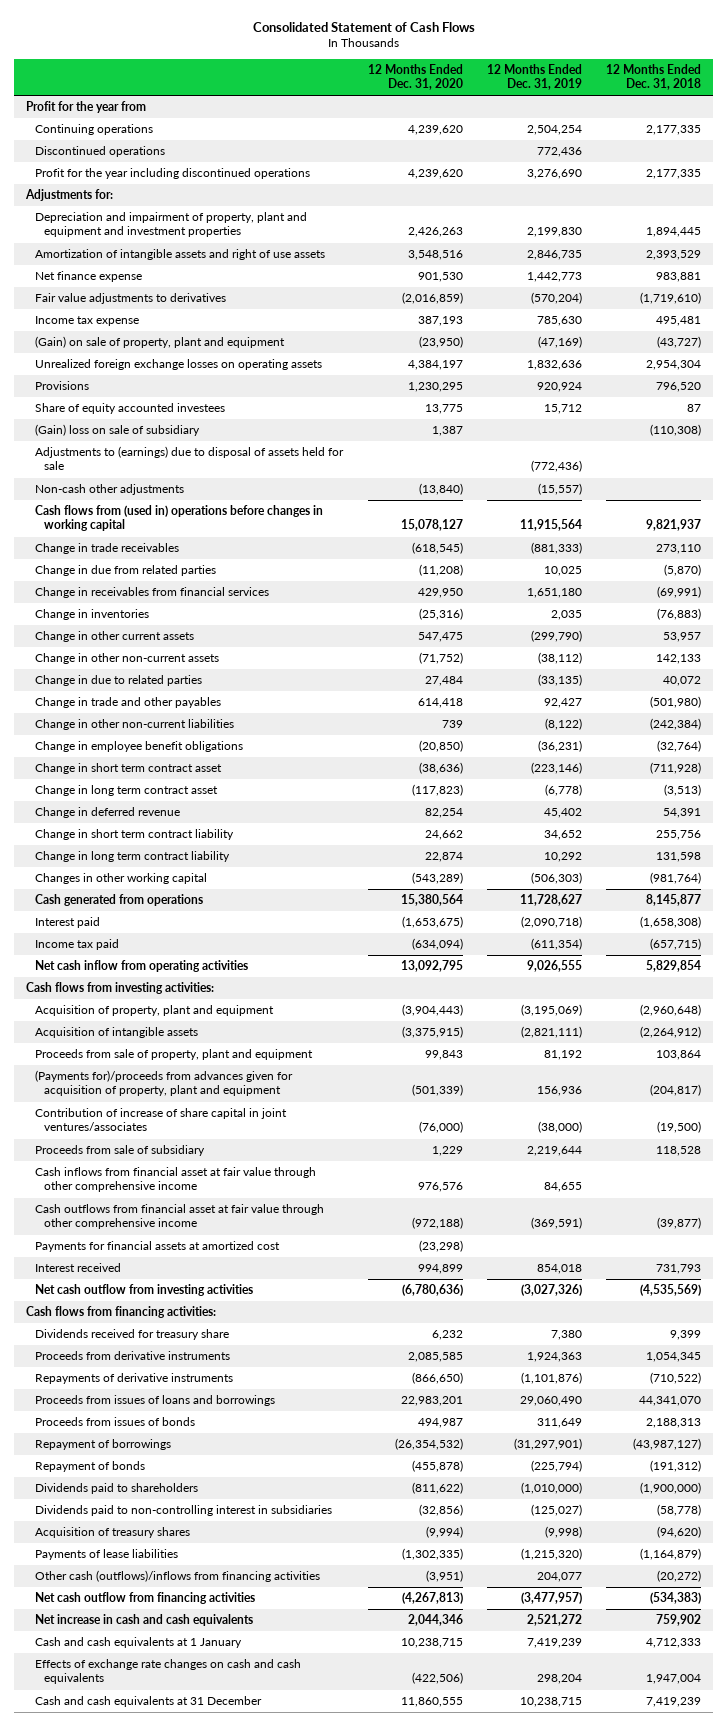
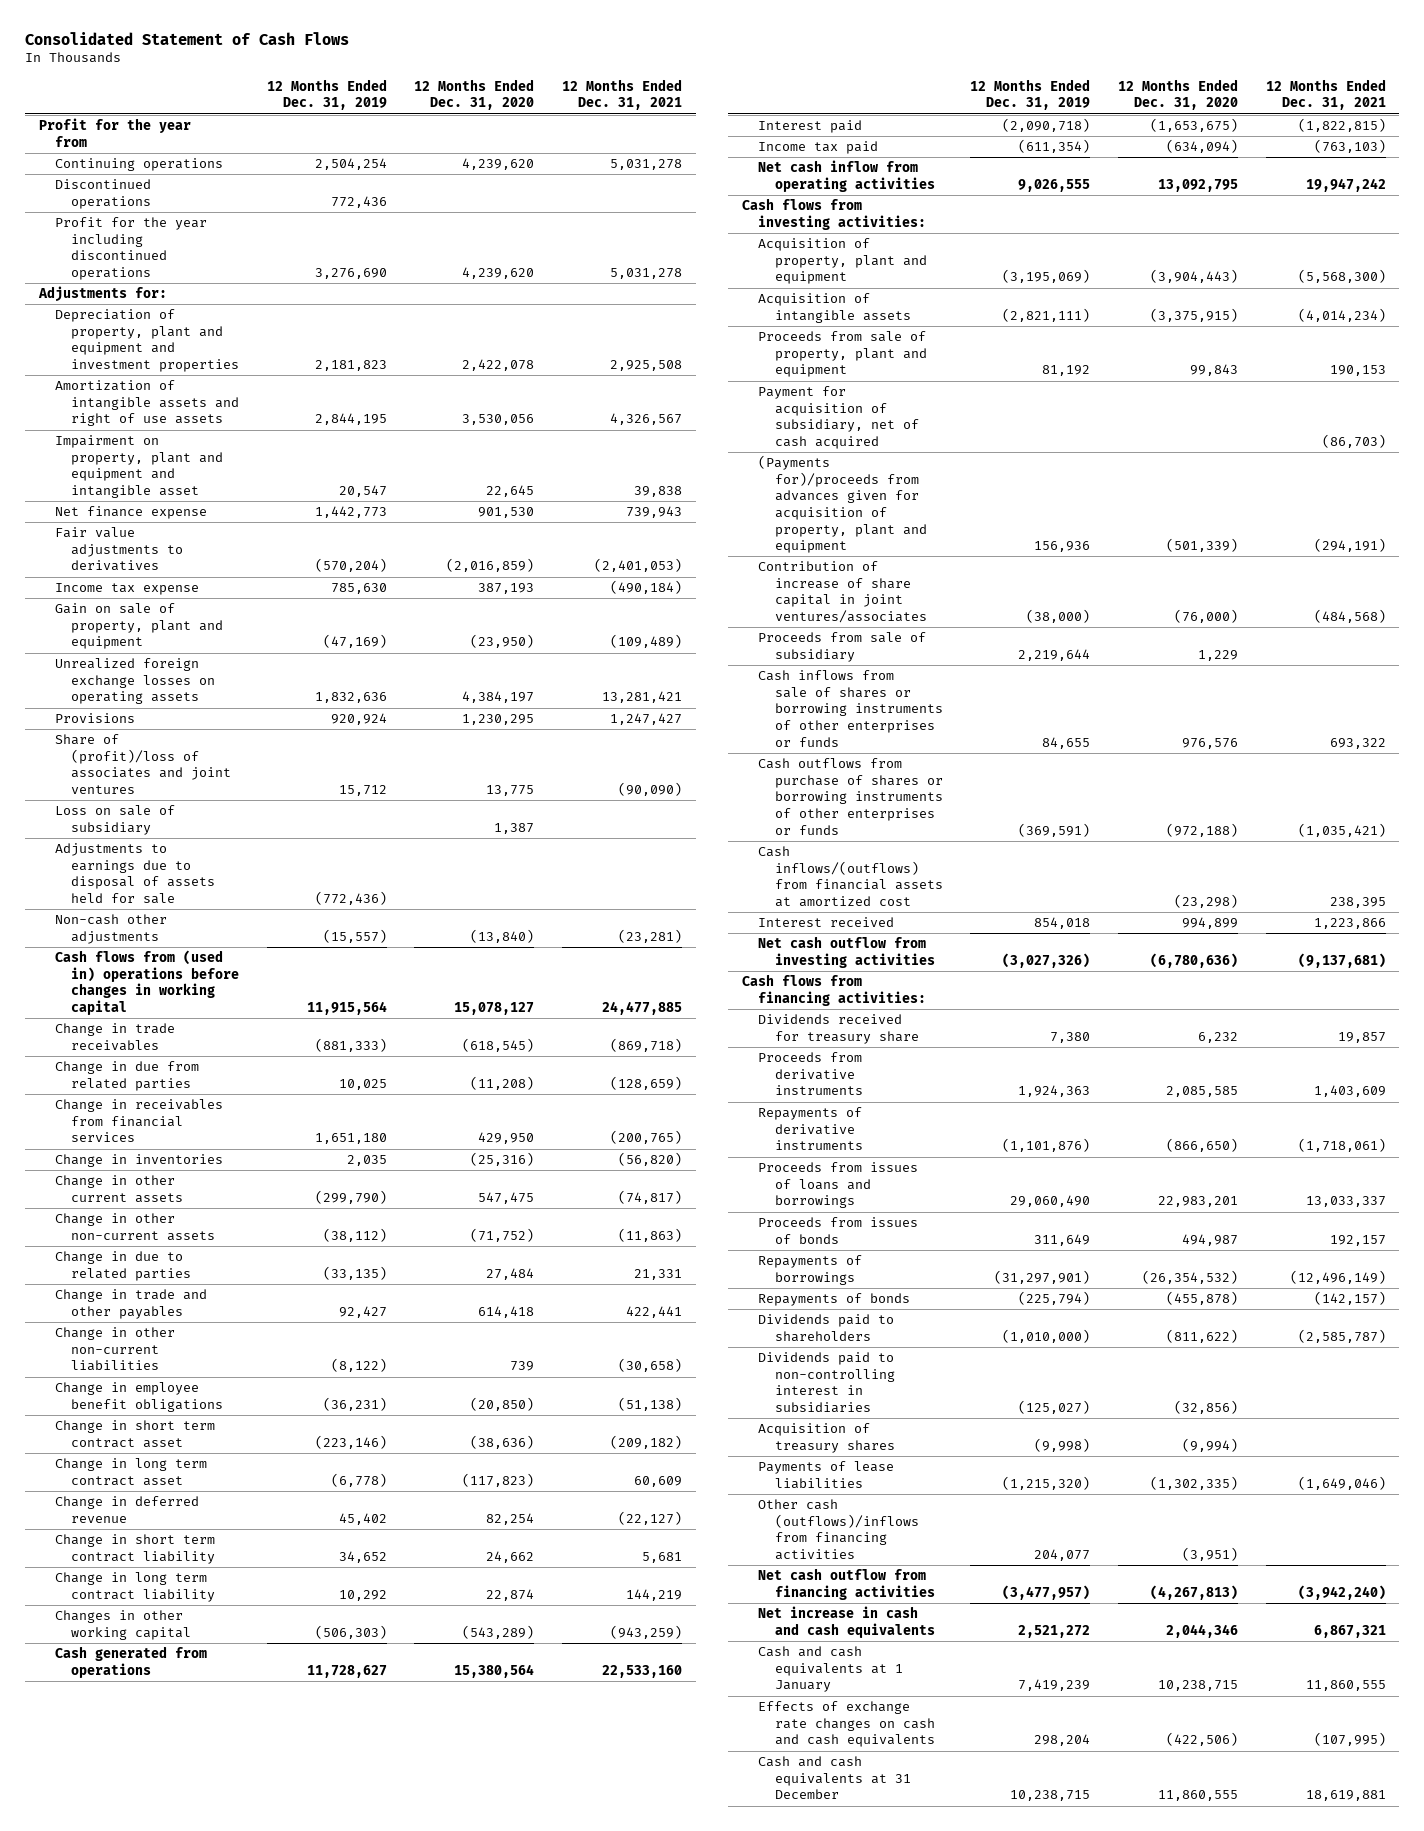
[606,64,702,91] 12 Months Ended Dec. 31, 2018 -> none
none -> [562,78,683,111] 12 Months Ended Dec. 31, 2021
[35,212,308,238] Depreciation and impairment of property, plant and equipment and investment properties -> [54,309,240,373] Depreciation of property, plant and equipment and investment properties
[407,227,463,238] 2,426,263 -> [462,359,535,372] 2,422,078
[526,227,582,238] 2,199,830 -> [314,360,387,372] 2,181,823
[407,250,463,261] 3,548,516 -> [462,414,535,426] 3,530,056
[526,250,582,261] 2,846,735 -> [314,413,387,426] 2,844,195
none -> [54,435,224,499] Impairment on property, plant and equipment and intangible asset
[35,336,286,349] (Gain) on sale of property, plant and equipment -> [54,603,224,650] Gain on sale of property, plant and equipment
[35,403,226,415] Share of equity accounted investees -> [54,734,232,795] Share of (profit)/loss of associates and joint ventures
[35,424,201,437] (Gain) loss on sale of subsidiary -> [54,805,175,835] Loss on sale of subsidiary
[35,446,345,471] Adjustments to (earnings) due to disposal of assets held for sale -> [54,843,216,905] Adjustments to earnings due to disposal of assets held for sale
none -> [758,386,919,450] Payment for acquisition of subsidiary, net of cash acquired
[35,1167,317,1193] Cash inflows from financial asset at fair value through other comprehensive income -> [758,670,943,747] Cash inflows from sale of shares or borrowing instruments of other enterprises or funds
[35,1204,325,1230] Cash outflows from financial asset at fair value through other comprehensive income -> [758,758,943,835] Cash outflows from purchase of shares or borrowing instruments of other enterprises or funds
[35,1241,281,1253] Payments for financial assets at amortized cost -> [758,846,943,908] Cash inflows/(outflows) from financial assets at amortized cost
[35,1439,172,1451] Repayment of borrowings -> [758,1255,863,1285] Repayments of borrowings
[35,1461,146,1473] Repayment of bonds -> [758,1293,911,1307] Repayments of bonds

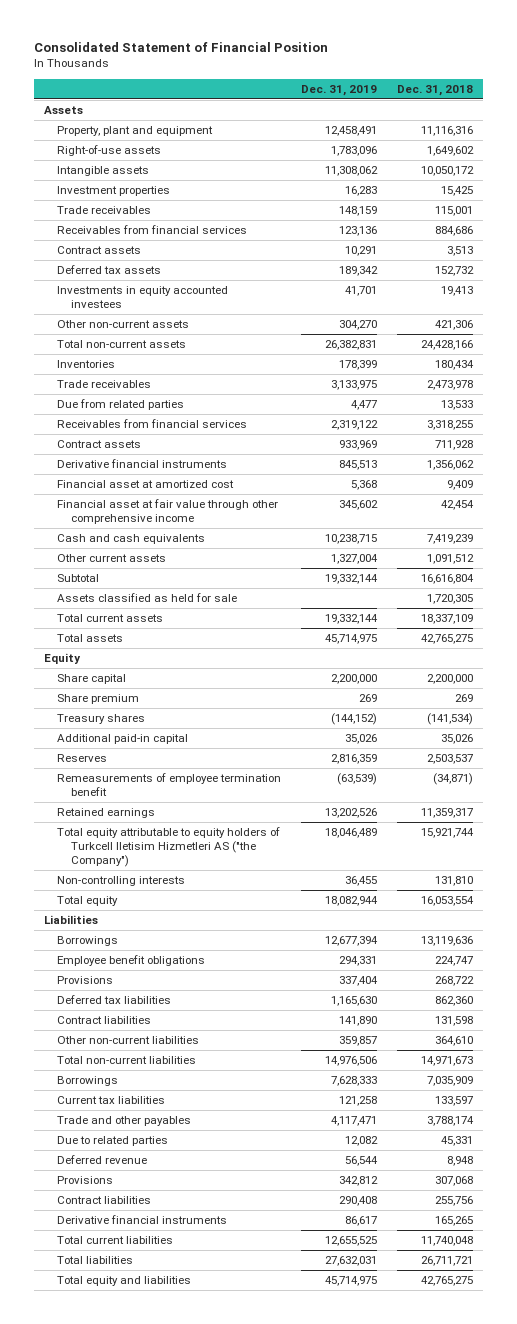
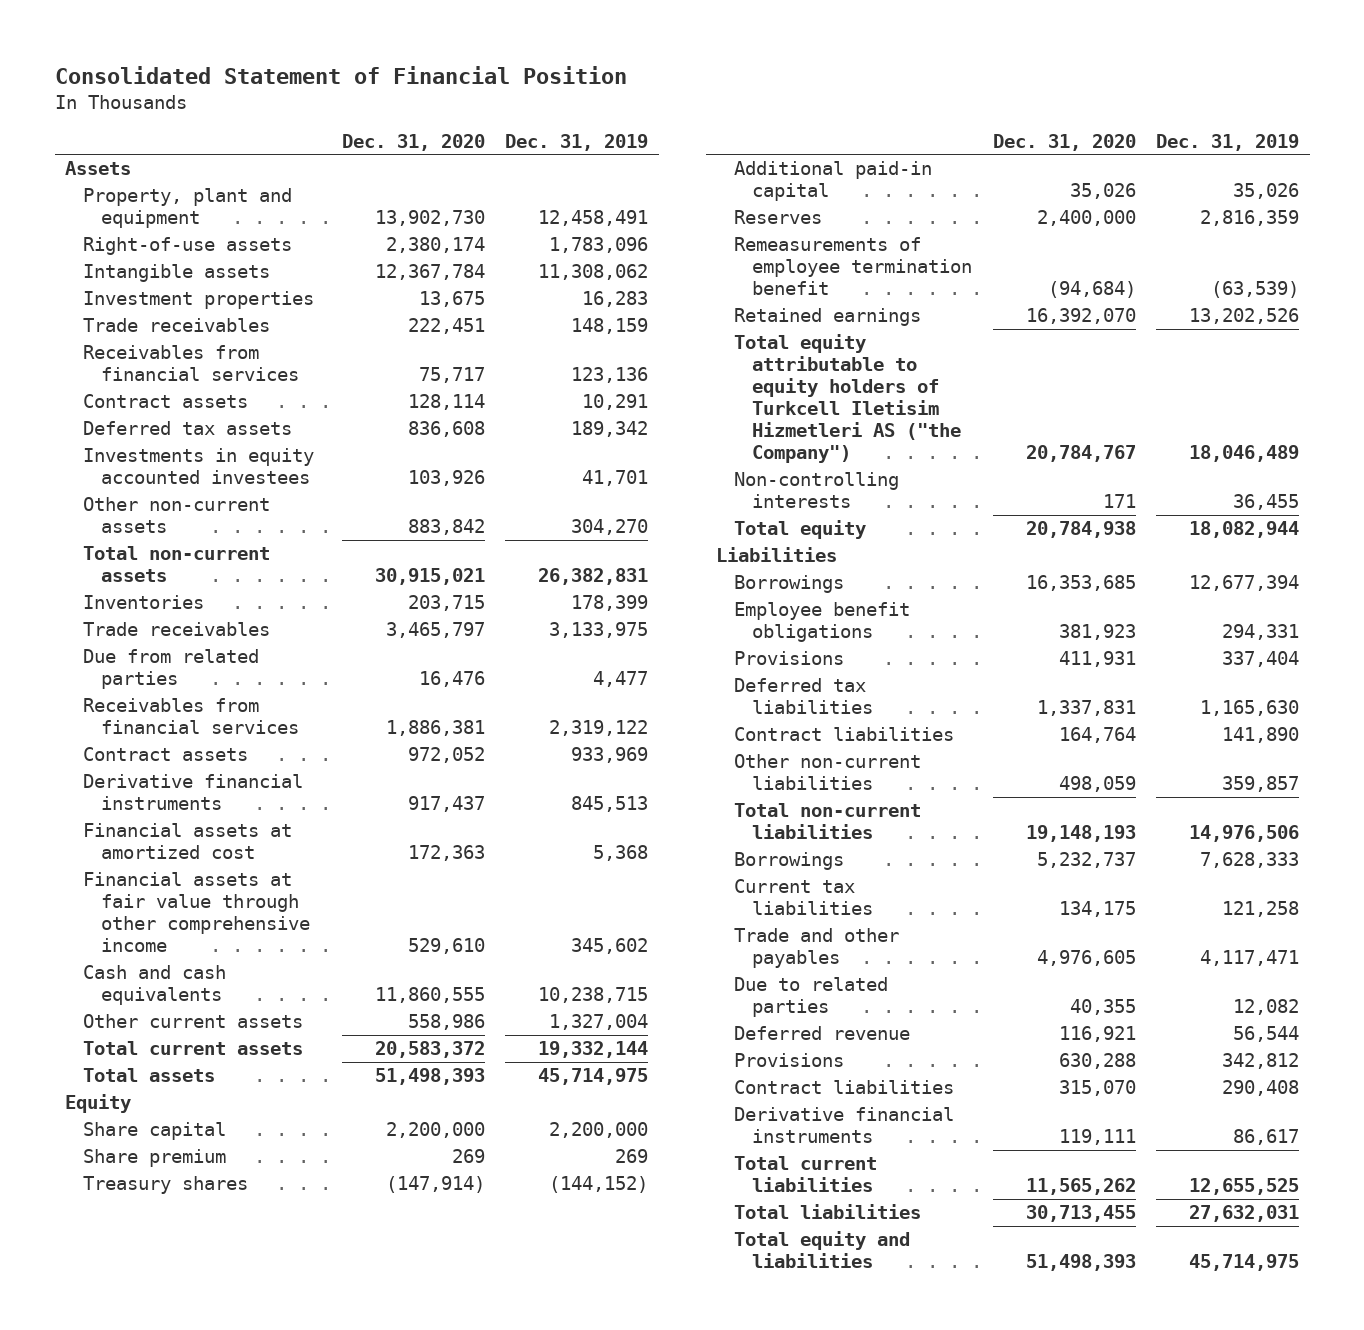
[396,84,473,96] Dec. 31, 2018 -> none
none -> [341,133,485,151] Dec. 31, 2020
[57,480,235,489] Financial asset at amortized cost -> [82,823,292,860] Financial assets at amortized cost
[57,499,279,524] Financial asset at fair value through other comprehensive income -> [82,872,310,953] Financial assets at fair value through other comprehensive income
[57,574,100,583] Subtotal -> none
[57,593,238,603] Assets classified as held for sale -> none

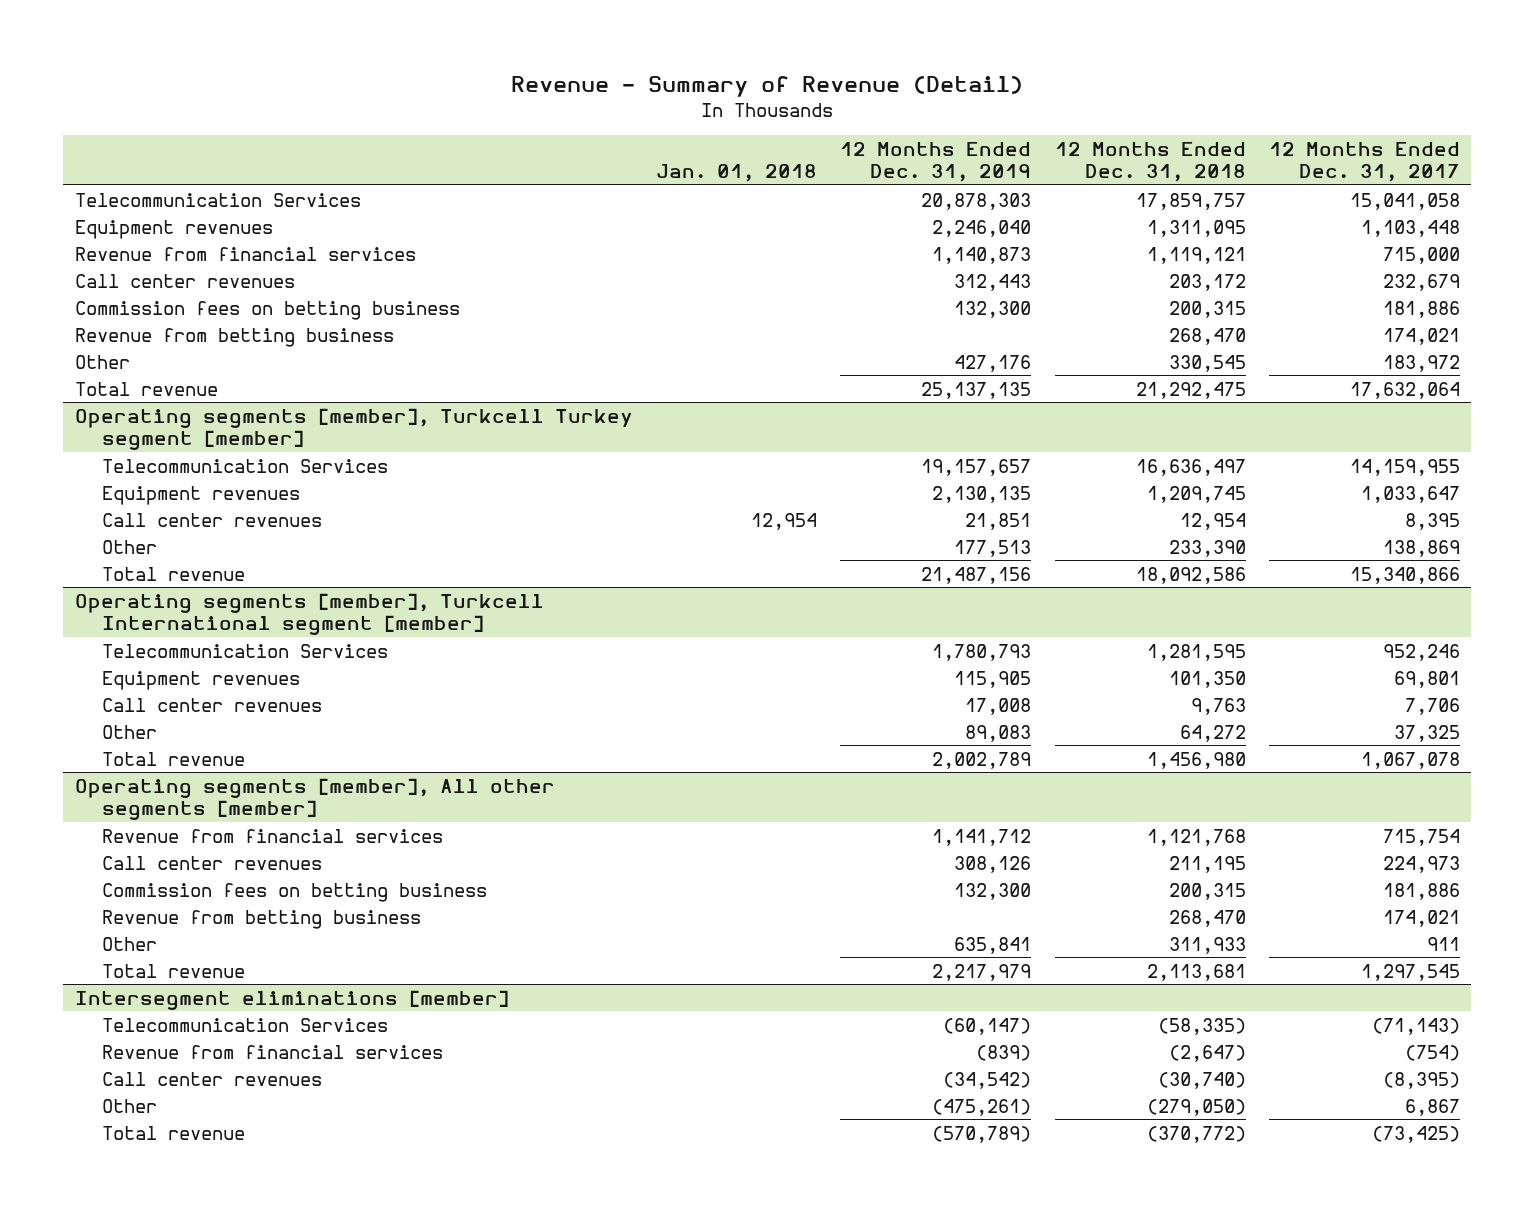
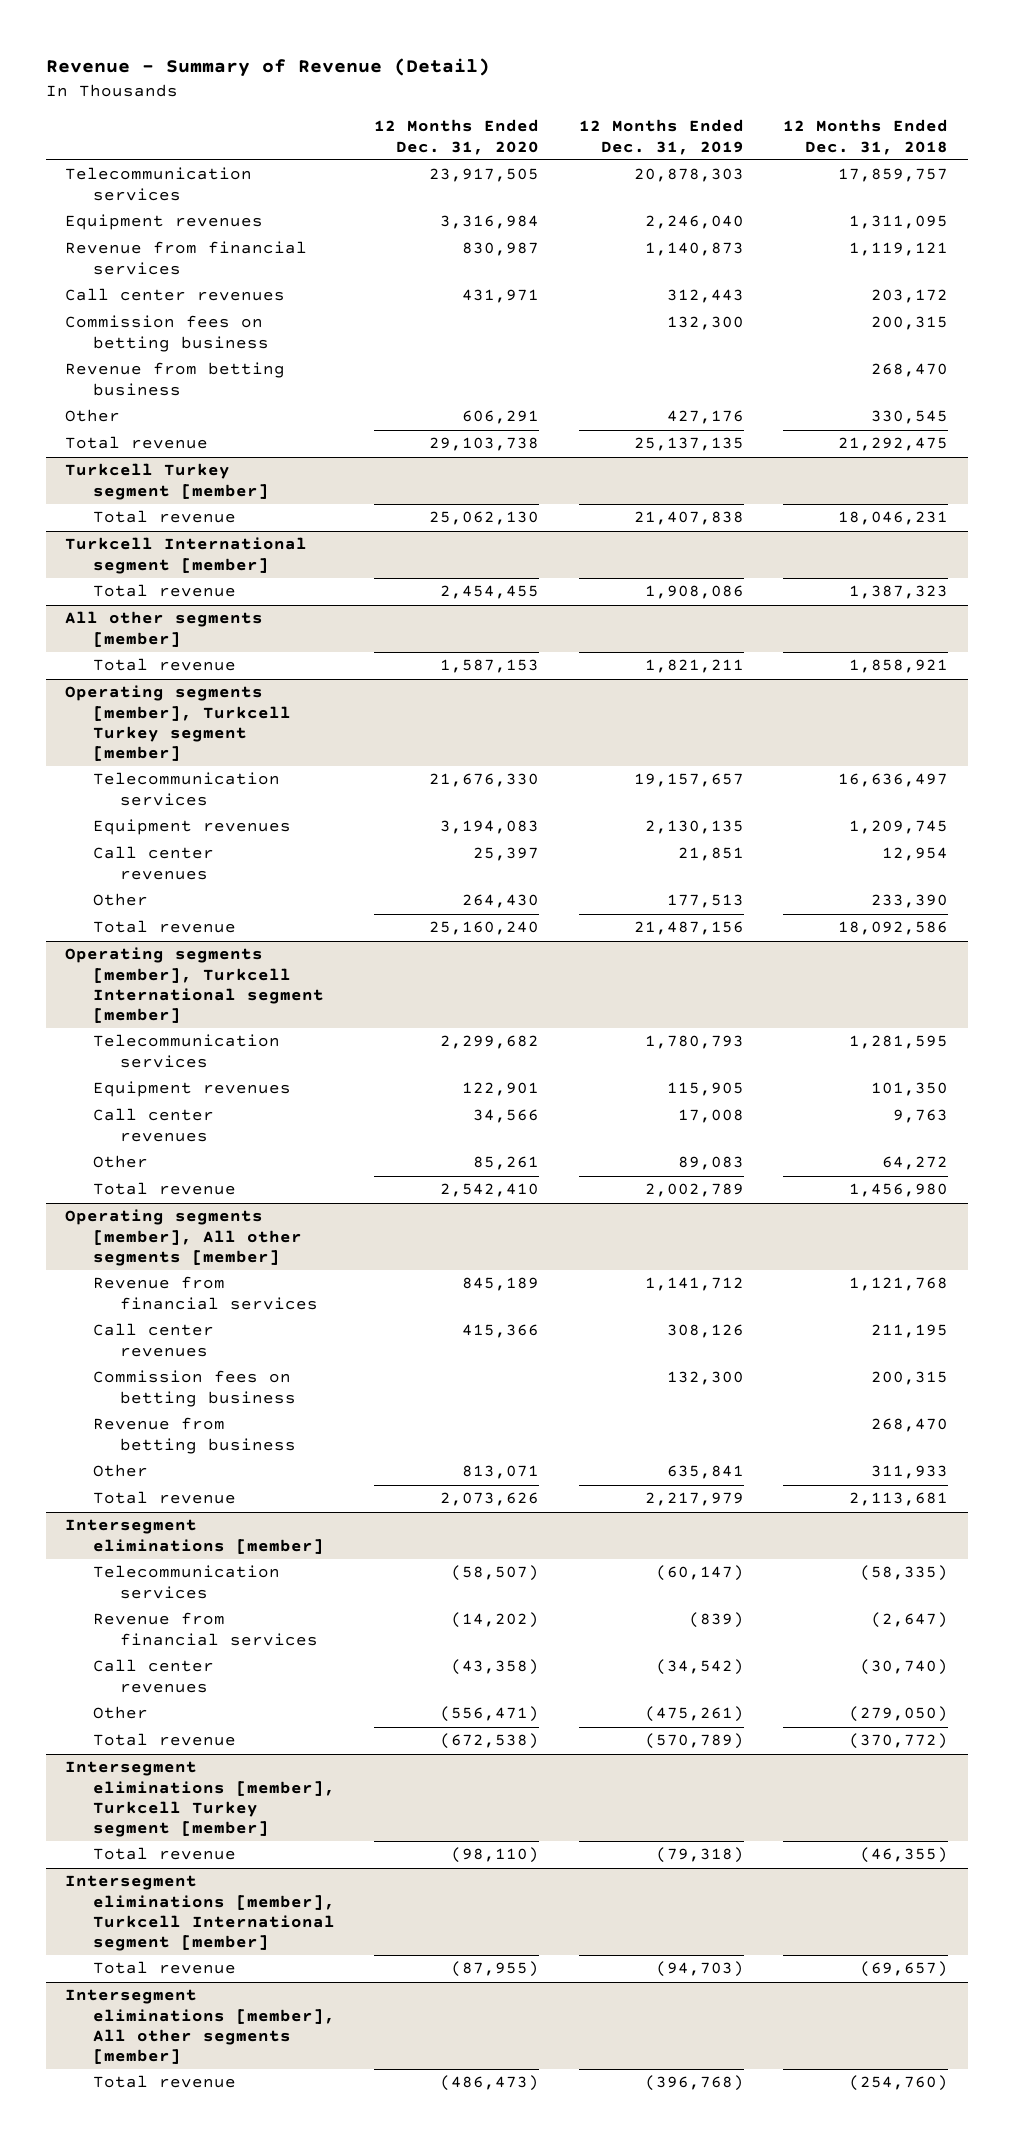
[656,164,818,183] Jan. 01, 2018 -> none
[1268,141,1460,183] 12 Months Ended Dec. 31, 2017 -> none
none -> [374,119,540,155] 12 Months Ended Dec. 31, 2020
[74,192,361,207] Telecommunication Services -> [65,167,253,201] Telecommunication services
none -> [65,463,269,500] Turkcell Turkey segment [member]
none -> [92,510,236,524] Total revenue
none -> [65,537,308,574] Turkcell International segment [member]
none -> [92,584,236,598] Total revenue
none -> [65,611,264,647] All other segments [member]
none -> [92,658,236,672] Total revenue
[101,458,388,473] Telecommunication Services -> [92,772,280,806] Telecommunication services
[101,643,388,658] Telecommunication Services -> [92,1034,280,1068] Telecommunication services
[101,1017,388,1032] Telecommunication Services -> [92,1565,280,1599] Telecommunication services
none -> [65,1761,335,1837] Intersegment eliminations [member], Turkcell Turkey segment [member]
none -> [92,1847,236,1861] Total revenue
none -> [65,1875,335,1951] Intersegment eliminations [member], Turkcell International segment [member]
none -> [92,1961,236,1975] Total revenue
none -> [65,1989,335,2064] Intersegment eliminations [member], All other segments [member]
none -> [92,2075,236,2089] Total revenue

